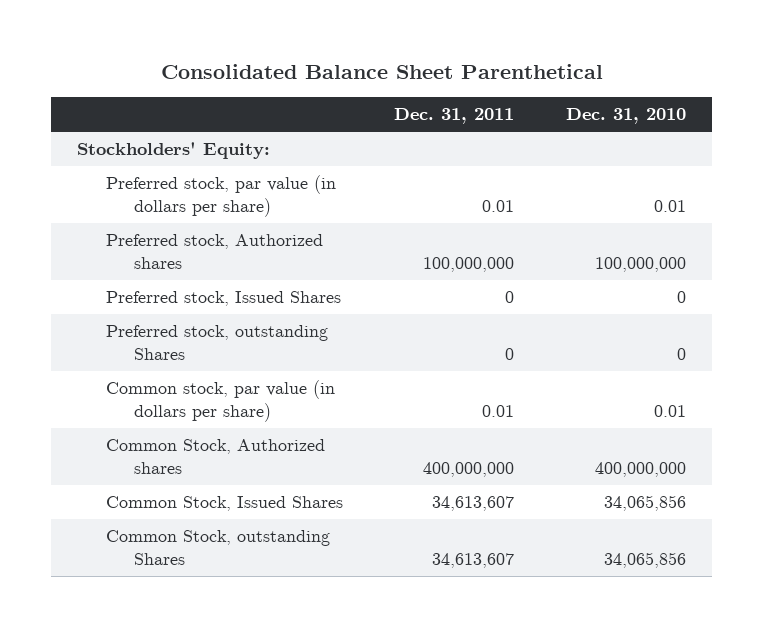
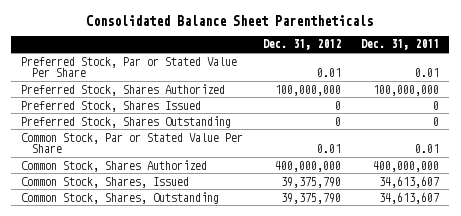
[160,64,603,80] Consolidated Balance Sheet Parenthetical -> [86,15,374,27] Consolidated Balance Sheet Parentheticals
[566,108,687,125] Dec. 31, 2010 -> none
none -> [263,39,342,51] Dec. 31, 2012
[77,142,271,160] Stockholders' Equity: -> none
[105,175,336,218] Preferred stock, par value (in dollars per share) -> [21,56,238,77] Preferred Stock, Par or Stated Value Per Share
[105,234,323,270] Preferred stock, Authorized shares -> [21,83,226,96] Preferred Stock, Shares Authorized
[105,291,341,307] Preferred stock, Issued Shares -> [21,100,202,112] Preferred Stock, Shares Issued
[105,325,328,361] Preferred stock, outstanding Shares -> [21,115,232,128] Preferred Stock, Shares Outstanding
[105,380,335,423] Common stock, par value (in dollars per share) -> [21,132,244,153] Common Stock, Par or Stated Value Per Share
[105,439,325,475] Common Stock, Authorized shares -> [21,159,208,172] Common Stock, Shares Authorized
[105,496,343,512] Common Stock, Issued Shares -> [21,176,190,188] Common Stock, Shares, Issued
[105,530,330,566] Common Stock, outstanding Shares -> [21,191,220,204] Common Stock, Shares, Outstanding

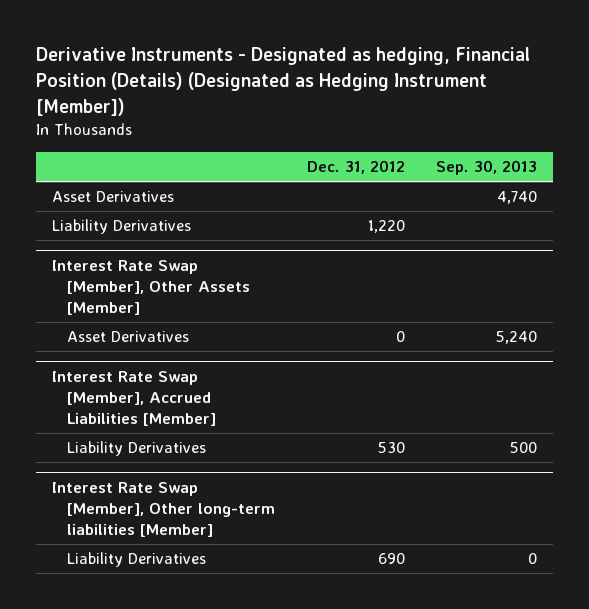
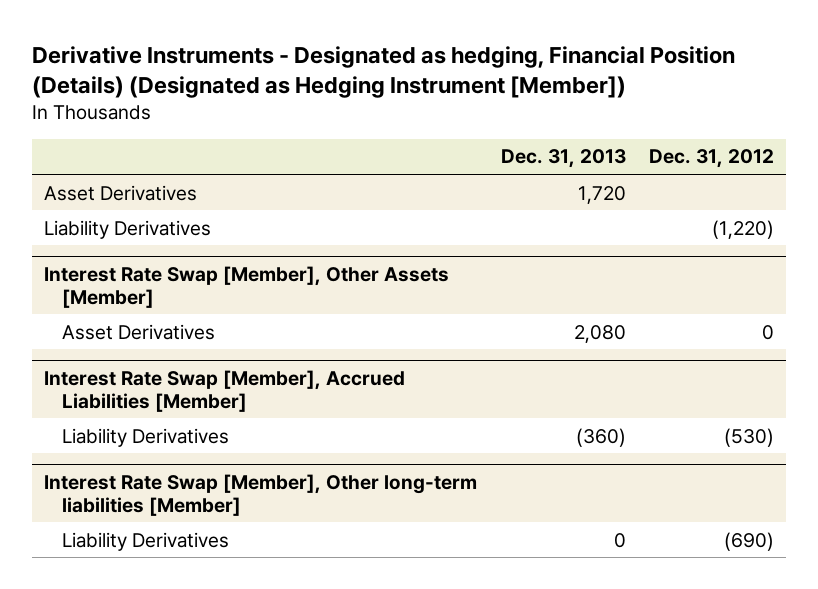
[436,160,538,176] Sep. 30, 2013 -> none
none -> [500,149,626,169] Dec. 31, 2013
[367,220,405,234] 1,220 -> [712,219,775,239] (1,220)
[376,442,405,454] 530 -> [724,427,775,447] (530)
[377,553,405,565] 690 -> [724,531,775,551] (690)

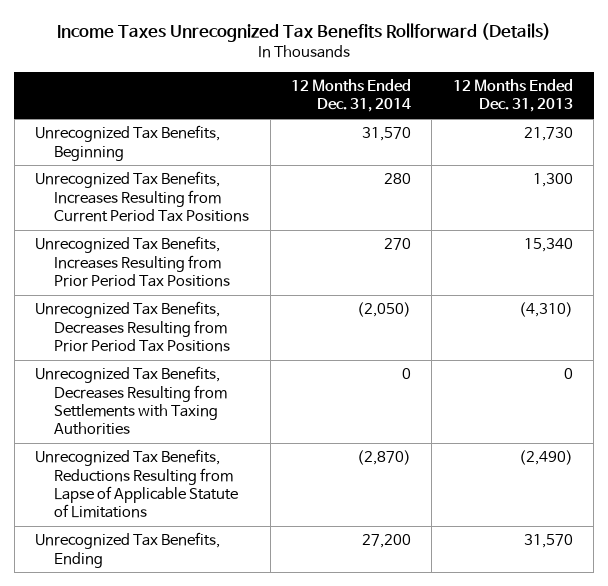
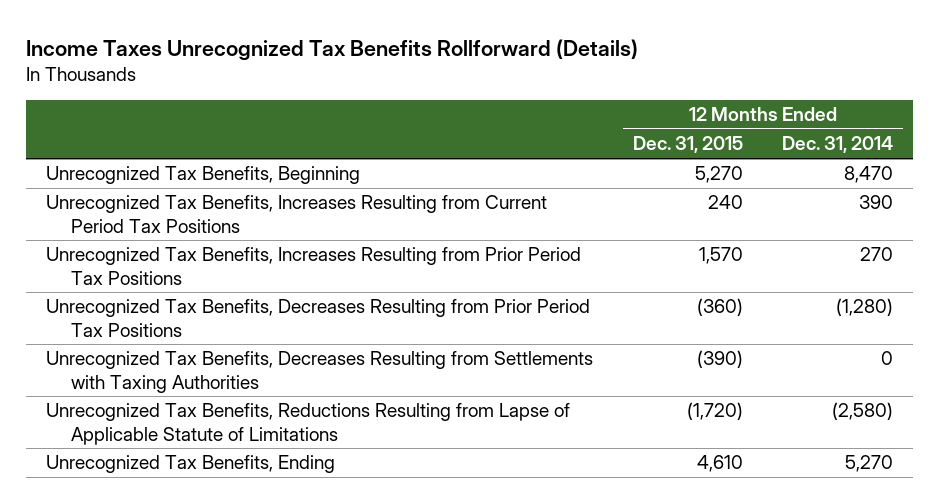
[452,79,573,113] 12 Months Ended Dec. 31, 2013 -> none
none -> [632,136,743,154] Dec. 31, 2015
[361,127,411,142] 31,570 -> [843,166,893,184] 8,470
[383,173,411,185] 280 -> [858,195,893,210] 390
[356,302,411,318] (2,050) -> [835,298,893,317] (1,280)
[356,450,411,466] (2,870) -> [831,402,893,421] (2,580)
[361,534,411,549] 27,200 -> [844,455,893,473] 5,270

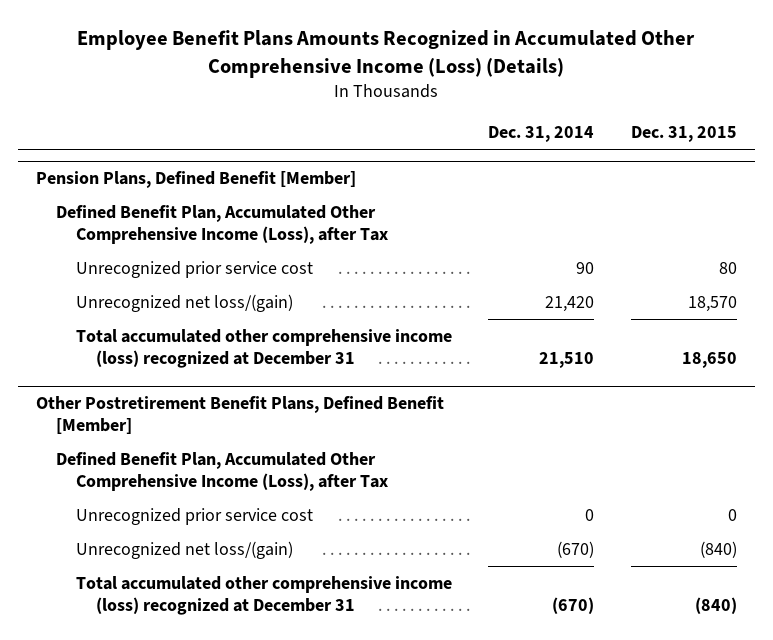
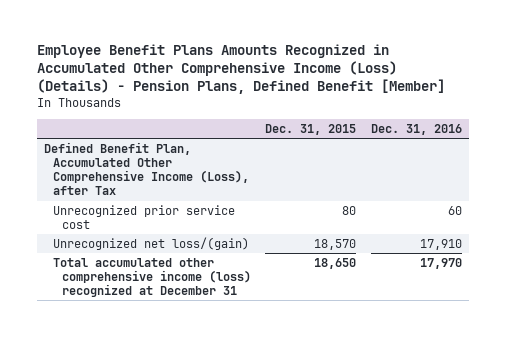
[77,30,696,79] Employee Benefit Plans Amounts Recognized in Accumulated Other Comprehensive Income (Loss) (Details) -> [36,43,445,95] Employee Benefit Plans Amounts Recognized in Accumulated Other Comprehensive Income (Loss) (Details) - Pension Plans, Defined Benefit [Member]
[488,125,595,142] Dec. 31, 2014 -> none
none -> [370,123,462,135] Dec. 31, 2016
[36,171,357,189] Pension Plans, Defined Benefit [Member] -> none
[36,396,445,435] Other Postretirement Benefit Plans, Defined Benefit [Member] -> none
[55,451,388,492] Defined Benefit Plan, Accumulated Other Comprehensive Income (Loss), after Tax -> none
[75,507,313,525] Unrecognized prior service cost -> none
[75,540,293,559] Unrecognized net loss/(gain) -> none
[75,575,452,616] Total accumulated other comprehensive income (loss) recognized at December 31 -> none

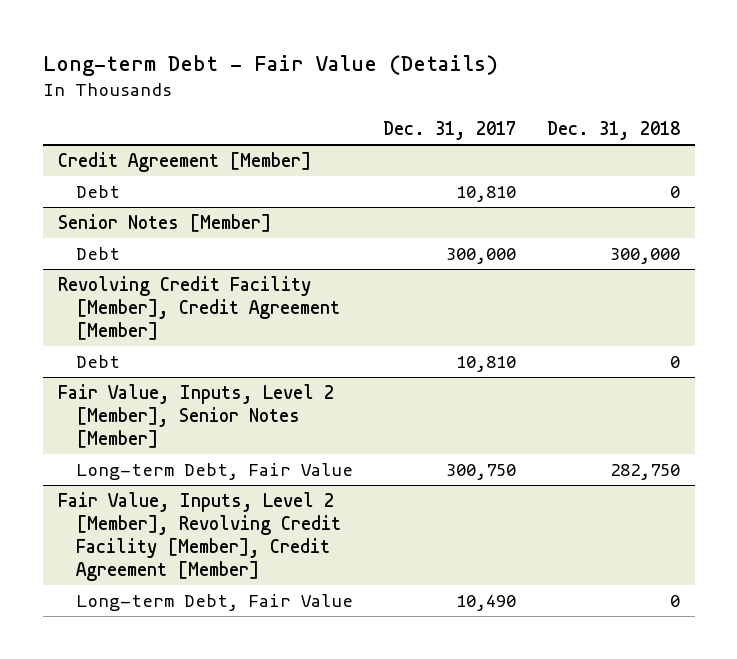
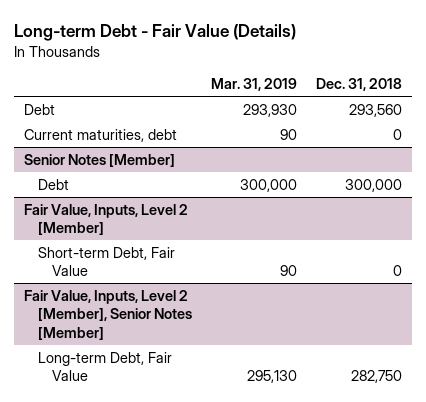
[383,121,517,141] Dec. 31, 2017 -> none
none -> [211,78,298,92] Mar. 31, 2019
[57,151,311,172] Credit Agreement [Member] -> none
[669,185,680,198] 0 -> [349,103,403,117] 293,560
none -> [23,128,177,142] Current maturities, debt
[57,275,340,341] Revolving Credit Facility [Member], Credit Agreement [Member] -> none
[75,354,120,368] Debt -> none
none -> [23,203,188,236] Fair Value, Inputs, Level 2 [Member]
none -> [38,246,176,277] Short-term Debt, Fair Value
[57,491,341,582] Fair Value, Inputs, Level 2 [Member], Revolving Credit Facility [Member], Credit Agreement [Member] -> none
[75,593,353,611] Long-term Debt, Fair Value -> none

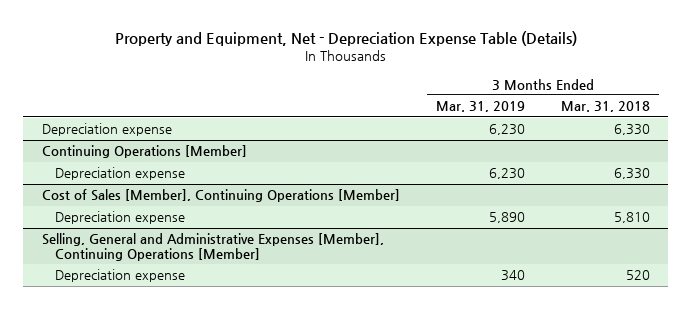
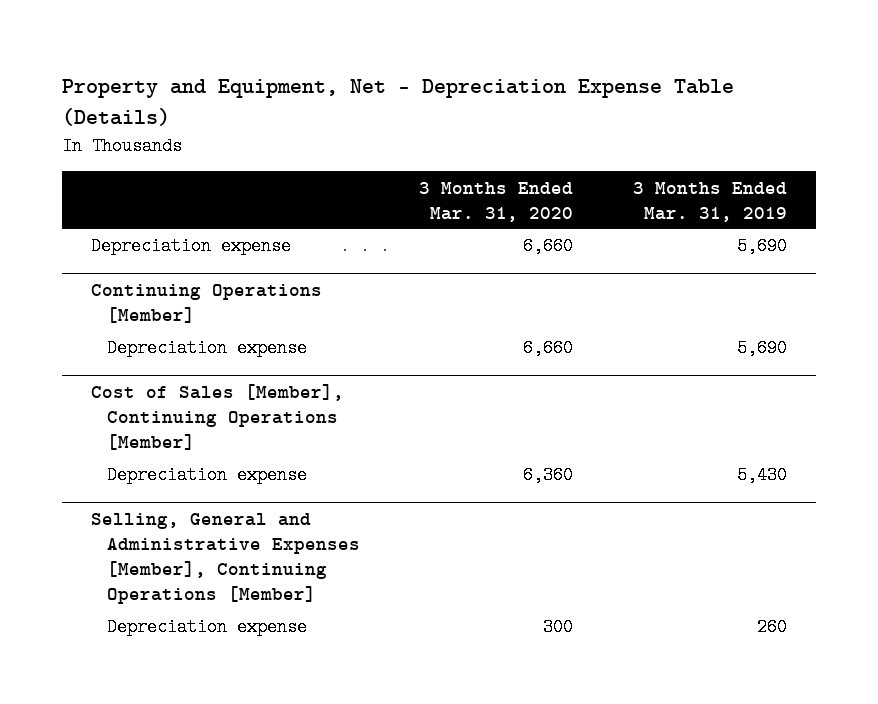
[560,101,650,113] Mar. 31, 2018 -> none
none -> [419,181,574,222] 3 Months Ended Mar. 31, 2020
[488,124,525,136] 6,230 -> [736,237,787,256] 5,690
[488,168,525,180] 6,230 -> [736,339,787,358] 5,690
[488,212,525,224] 5,890 -> [736,466,787,485] 5,430
[500,270,525,282] 340 -> [756,618,787,637] 260

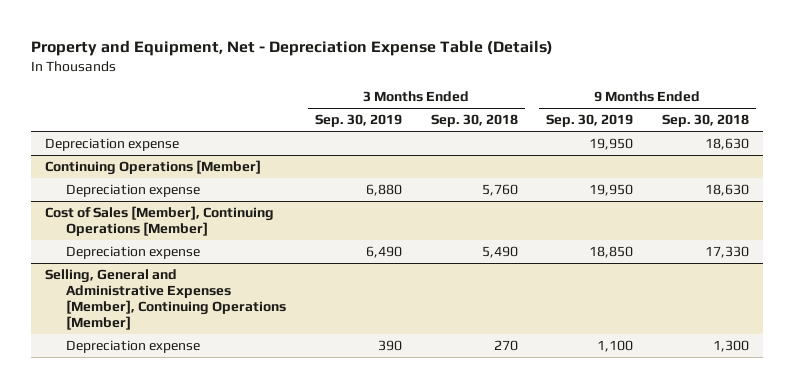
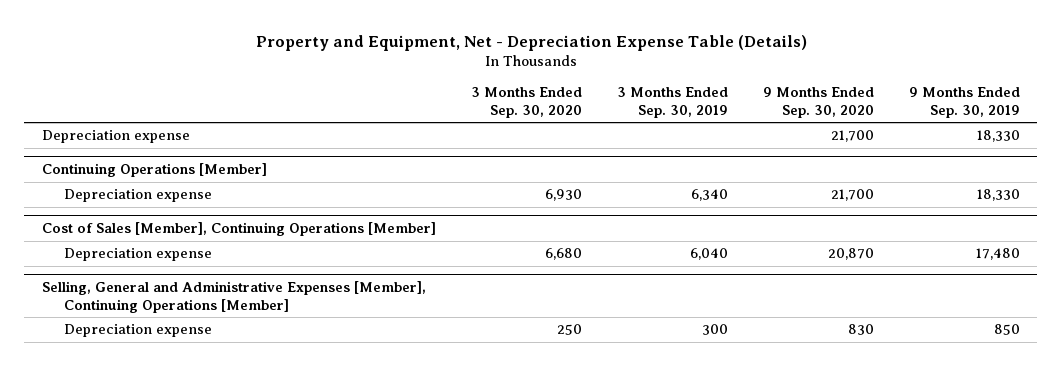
[430,114,518,128] Sep. 30, 2018 -> none
[661,114,749,128] Sep. 30, 2018 -> none
none -> [470,87,582,118] 3 Months Ended Sep. 30, 2020
none -> [762,87,874,118] 9 Months Ended Sep. 30, 2020
[589,138,634,151] 19,950 -> [976,130,1020,143] 18,330
[365,184,402,197] 6,880 -> [690,189,728,202] 6,340
[589,184,634,197] 19,950 -> [976,189,1020,202] 18,330
[365,246,402,259] 6,490 -> [689,248,728,261] 6,040
[589,246,634,259] 18,850 -> [975,248,1020,261] 17,480
[377,340,402,352] 390 -> [701,324,728,336] 300
[597,340,634,353] 1,100 -> [993,324,1020,336] 850

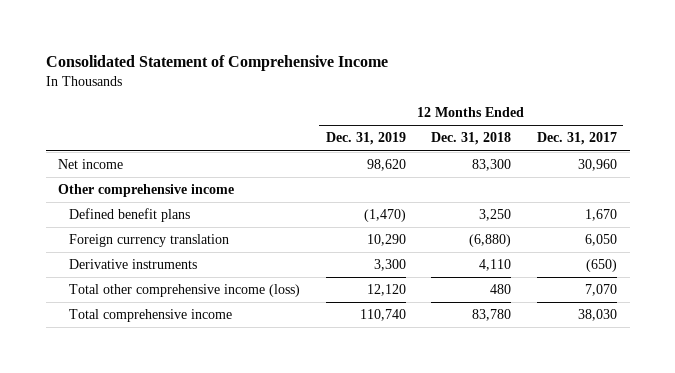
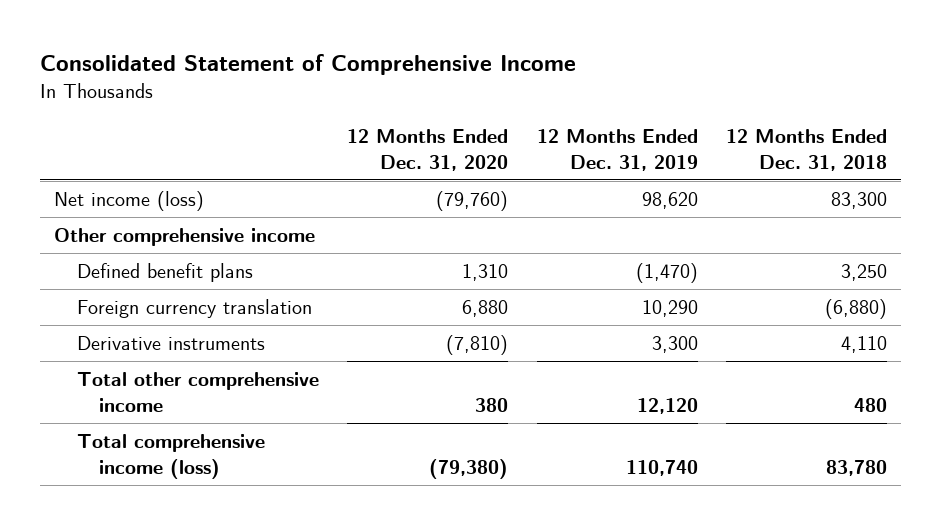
[536,132,617,146] Dec. 31, 2017 -> none
none -> [347,129,509,172] 12 Months Ended Dec. 31, 2020
[58,159,124,170] Net income -> [54,190,205,211] Net income (loss)
[69,284,301,298] Total other comprehensive income (loss) -> [76,371,319,412] Total other comprehensive income
[69,309,233,323] Total comprehensive income -> [76,433,265,479] Total comprehensive income (loss)

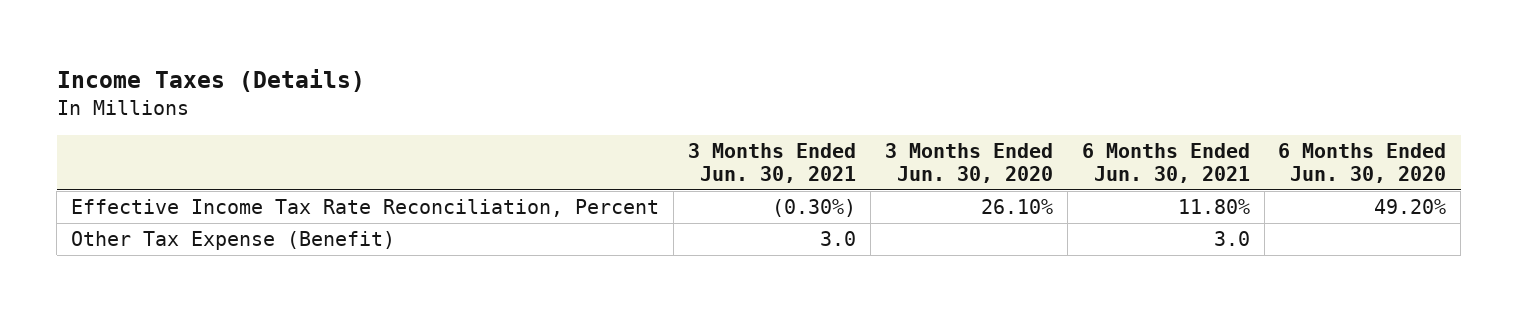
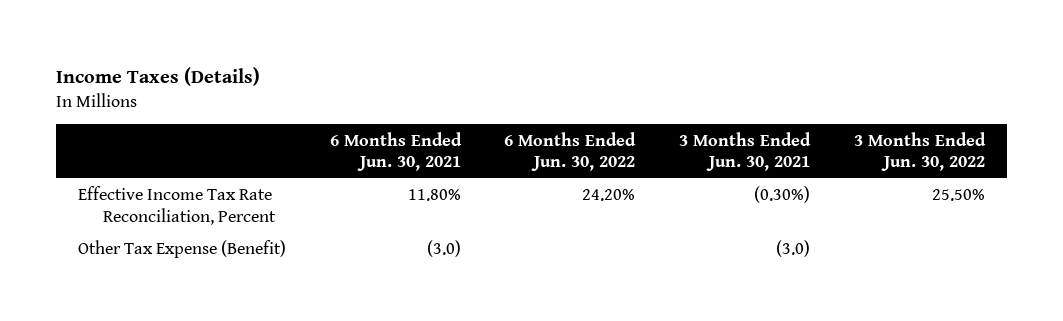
[884,142,1053,184] 3 Months Ended Jun. 30, 2020 -> none
[1278,142,1447,184] 6 Months Ended Jun. 30, 2020 -> none
none -> [504,131,637,172] 6 Months Ended Jun. 30, 2022
none -> [854,131,987,172] 3 Months Ended Jun. 30, 2022
[819,231,856,247] 3.0 -> [776,240,811,258] (3.0)
[1213,231,1250,247] 3.0 -> [426,240,461,258] (3.0)

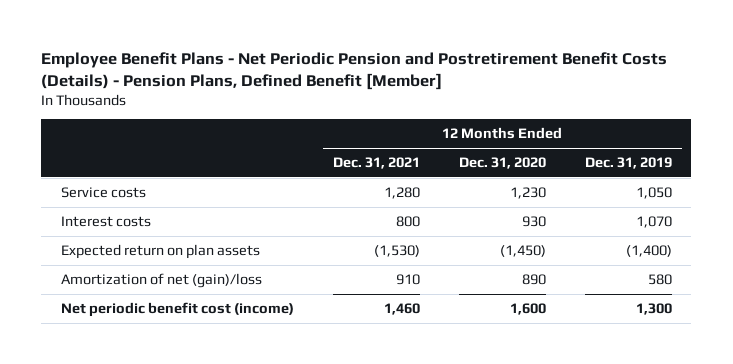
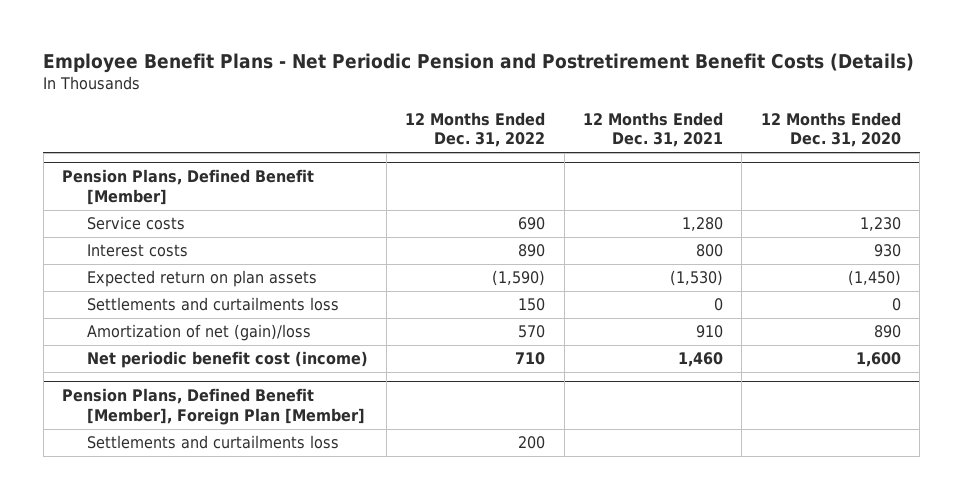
[41,51,668,90] Employee Benefit Plans - Net Periodic Pension and Postretirement Benefit Costs (Details) - Pension Plans, Defined Benefit [Member] -> [43,52,915,73] Employee Benefit Plans - Net Periodic Pension and Postretirement Benefit Costs (Details)
[584,157,672,170] Dec. 31, 2019 -> none
none -> [405,111,546,148] 12 Months Ended Dec. 31, 2022
none -> [61,169,314,206] Pension Plans, Defined Benefit [Member]
none -> [86,297,339,312] Settlements and curtailments loss
none -> [61,388,365,426] Pension Plans, Defined Benefit [Member], Foreign Plan [Member]
none -> [86,435,339,450] Settlements and curtailments loss

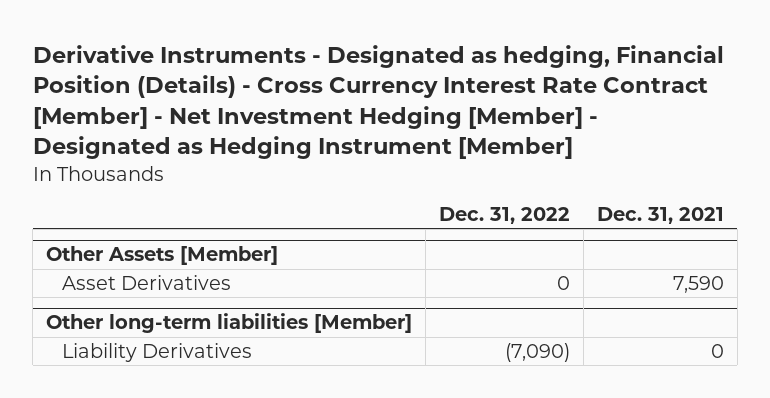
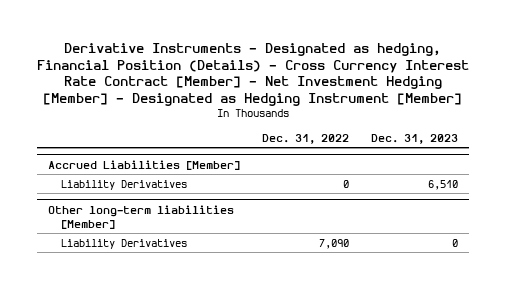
[596,207,724,225] Dec. 31, 2021 -> none
none -> [371,133,459,144] Dec. 31, 2023
[61,274,231,290] Asset Derivatives -> none
[46,246,279,266] Other Assets [Member] -> [47,159,240,170] Accrued Liabilities [Member]
none -> [60,179,187,190] Liability Derivatives
[504,342,570,362] (7,090) -> [318,238,349,249] 7,090

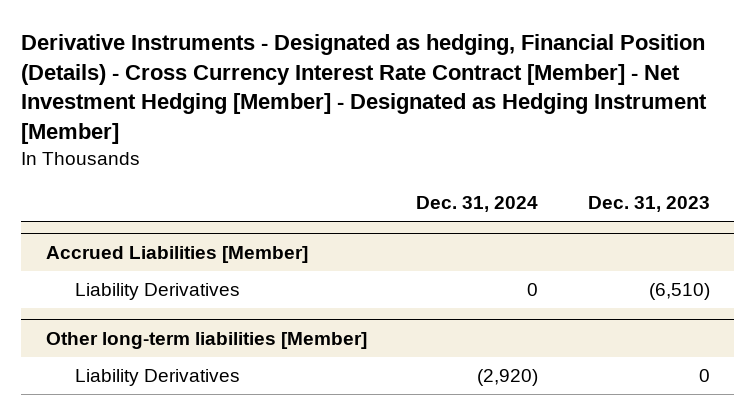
[261,133,349,144] Dec. 31, 2022 -> none
none -> [416,196,539,213] Dec. 31, 2024
[428,179,459,190] 6,510 -> [648,283,710,301] (6,510)

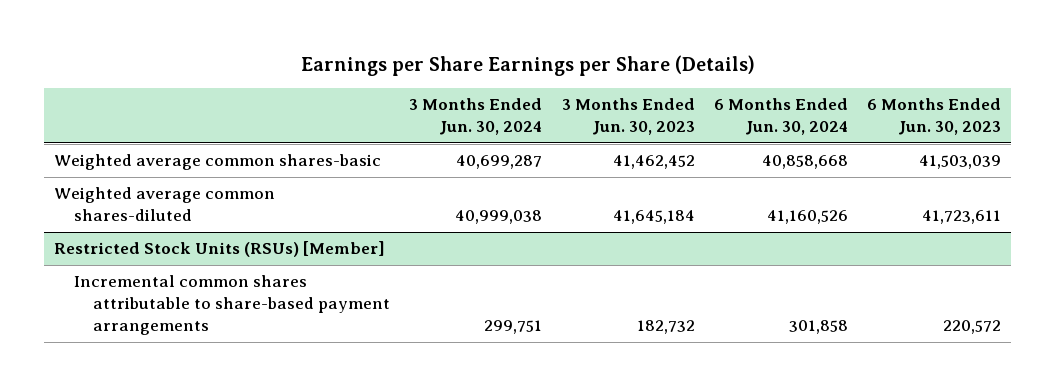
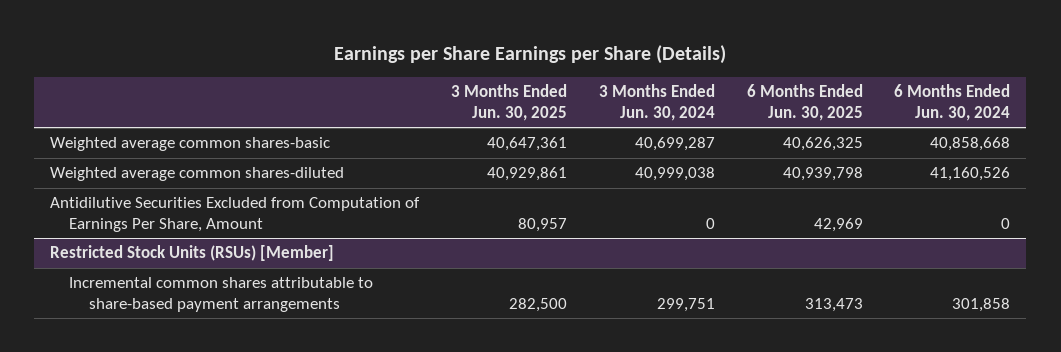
[561,97,695,135] 3 Months Ended Jun. 30, 2023 -> none
[867,97,1002,135] 6 Months Ended Jun. 30, 2023 -> none
none -> [450,84,567,121] 3 Months Ended Jun. 30, 2025
none -> [746,84,863,121] 6 Months Ended Jun. 30, 2025
none -> [50,197,421,232] Antidilutive Securities Excluded from Computation of Earnings Per Share, Amount

